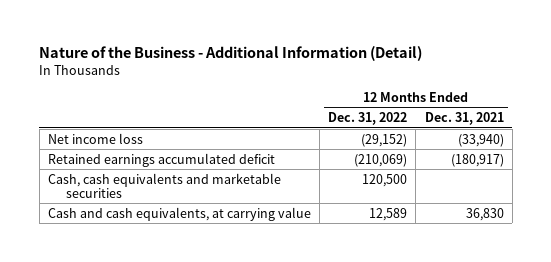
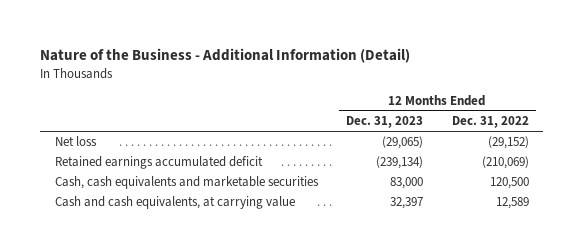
[424,112,504,126] Dec. 31, 2021 -> none
none -> [346,116,424,129] Dec. 31, 2023
[47,132,143,144] Net income loss -> [54,136,97,147] Net loss

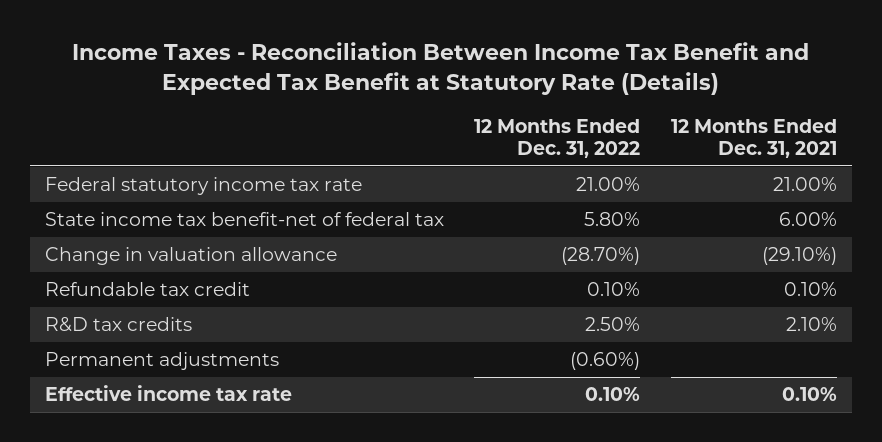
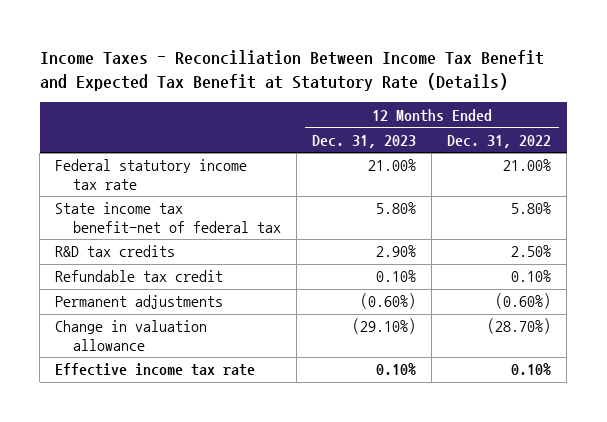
[670,118,837,158] 12 Months Ended Dec. 31, 2021 -> none
none -> [312,134,417,148] Dec. 31, 2023
[45,282,251,297] Refundable tax credit -> [55,270,224,283] Refundable tax credit
[45,247,338,266] Change in valuation allowance -> [55,320,208,351] Change in valuation allowance

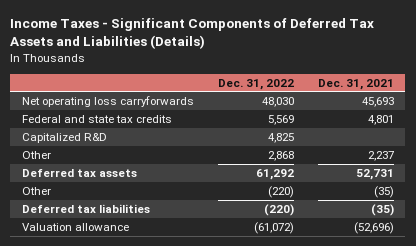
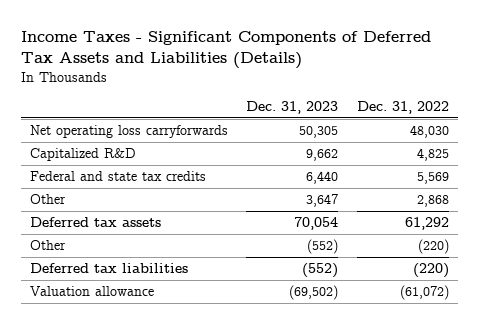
[317,78,394,90] Dec. 31, 2021 -> none
none -> [246,101,339,115] Dec. 31, 2023
[22,114,173,123] Federal and state tax credits -> [29,171,206,182] Federal and state tax credits

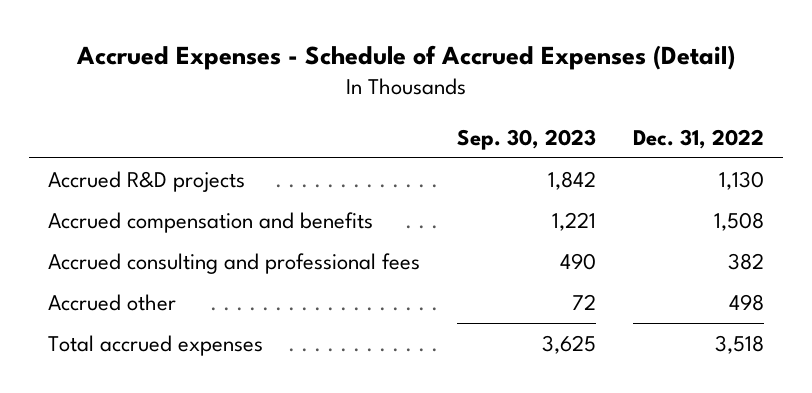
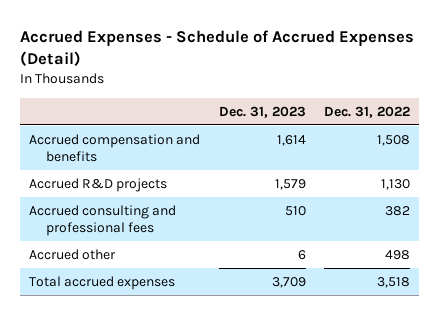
[457,128,597,150] Sep. 30, 2023 -> none
none -> [218,105,306,118] Dec. 31, 2023
[47,170,245,192] Accrued R&D projects -> [29,177,168,192] Accrued R&D projects

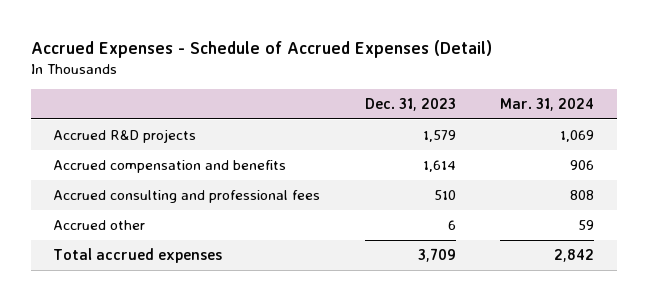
[323,105,410,118] Dec. 31, 2022 -> none
none -> [500,97,595,111] Mar. 31, 2024
[29,133,201,163] Accrued compensation and benefits -> [52,159,286,173] Accrued compensation and benefits

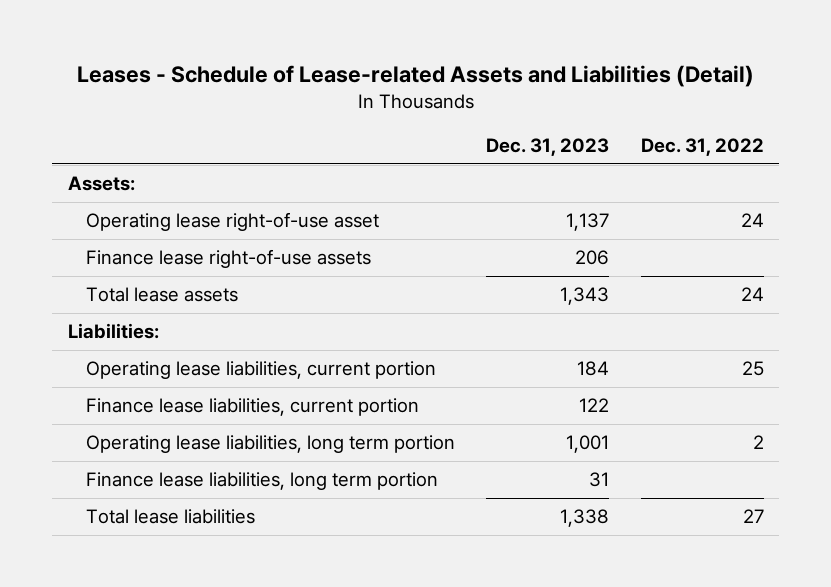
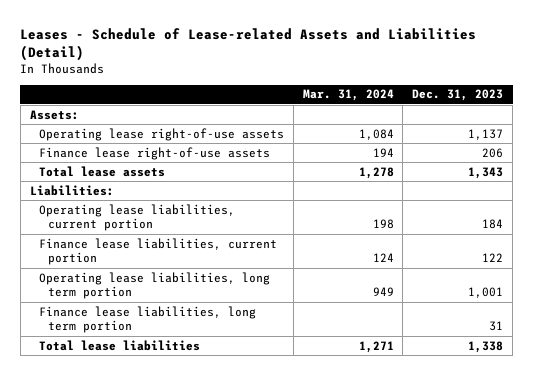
[640,138,764,157] Dec. 31, 2022 -> none
none -> [302,89,394,102] Mar. 31, 2024
[85,212,379,232] Operating lease right-of-use asset -> [38,127,284,141] Operating lease right-of-use assets

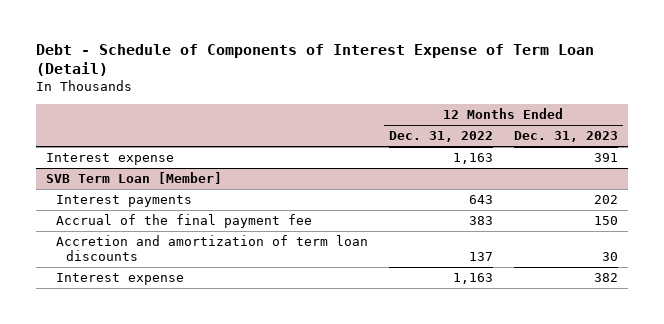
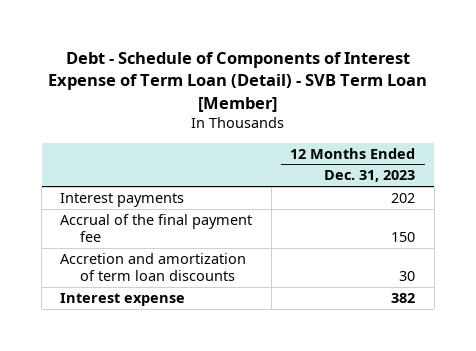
[35,44,594,77] Debt - Schedule of Components of Interest Expense of Term Loan (Detail) -> [47,52,427,112] Debt - Schedule of Components of Interest Expense of Term Loan (Detail) - SVB Term Loan [Member]
[388,131,493,143] Dec. 31, 2022 -> none
[46,153,175,166] Interest expense -> none
[46,172,223,185] SVB Term Loan [Member] -> none

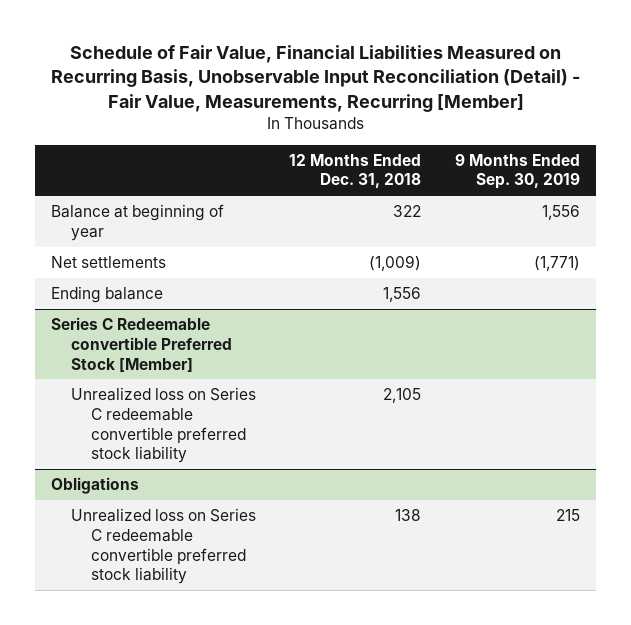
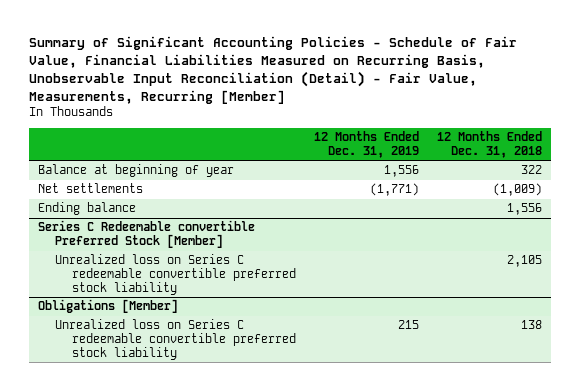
[50,45,580,112] Schedule of Fair Value, Financial Liabilities Measured on Recurring Basis, Unobservable Input Reconciliation (Detail) - Fair Value, Measurements, Recurring [Member] -> [29,36,518,104] Summary of Significant Accounting Policies - Schedule of Fair Value, Financial Liabilities Measured on Recurring Basis, Unobservable Input Reconciliation (Detail) - Fair Value, Measurements, Recurring [Member]
[454,153,580,190] 9 Months Ended Sep. 30, 2019 -> none
none -> [314,131,420,159] 12 Months Ended Dec. 31, 2019
[51,477,140,495] Obligations -> [38,299,179,314] Obligations [Member]

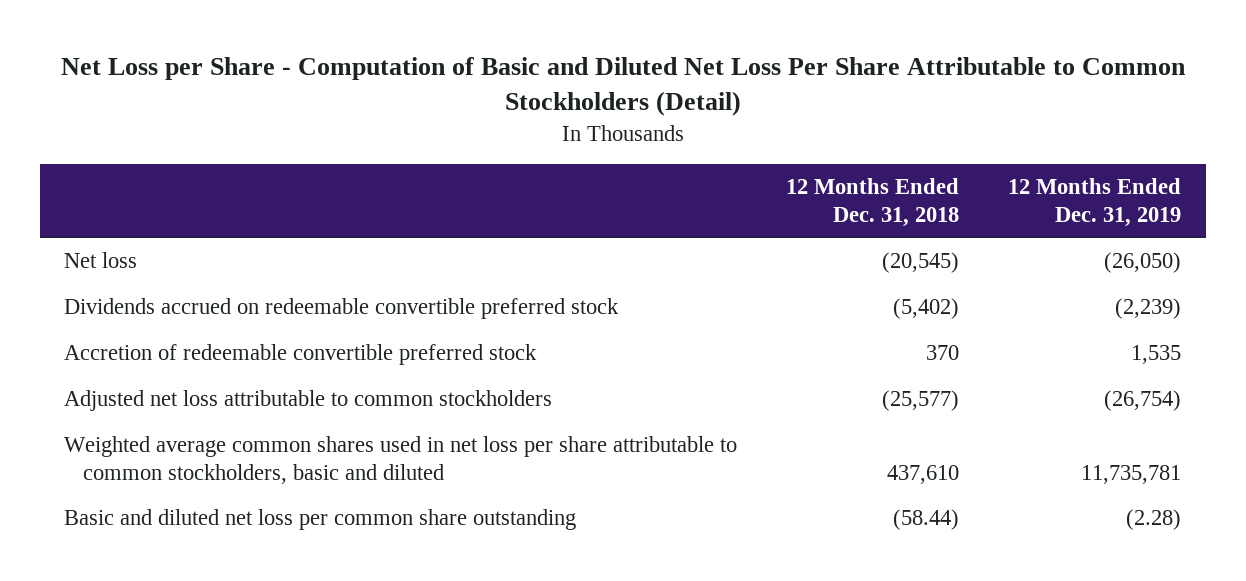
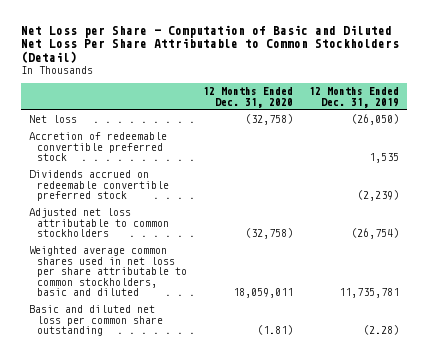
[786,177,960,227] 12 Months Ended Dec. 31, 2018 -> none
none -> [202,87,293,108] 12 Months Ended Dec. 31, 2020
[64,298,620,320] Dividends accrued on redeemable convertible preferred stock -> [28,170,169,202] Dividends accrued on redeemable convertible preferred stock

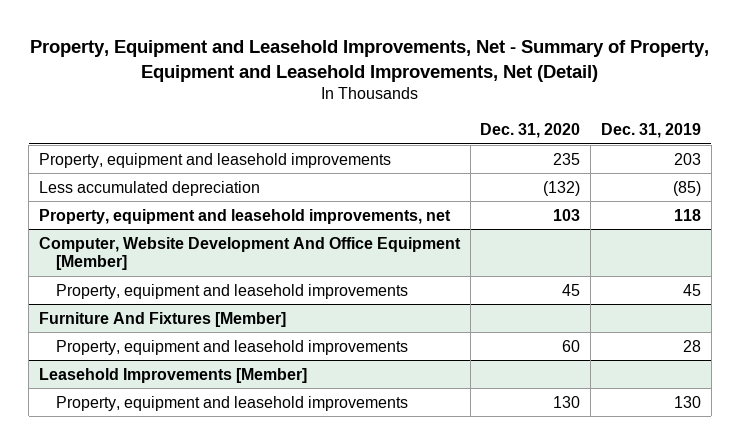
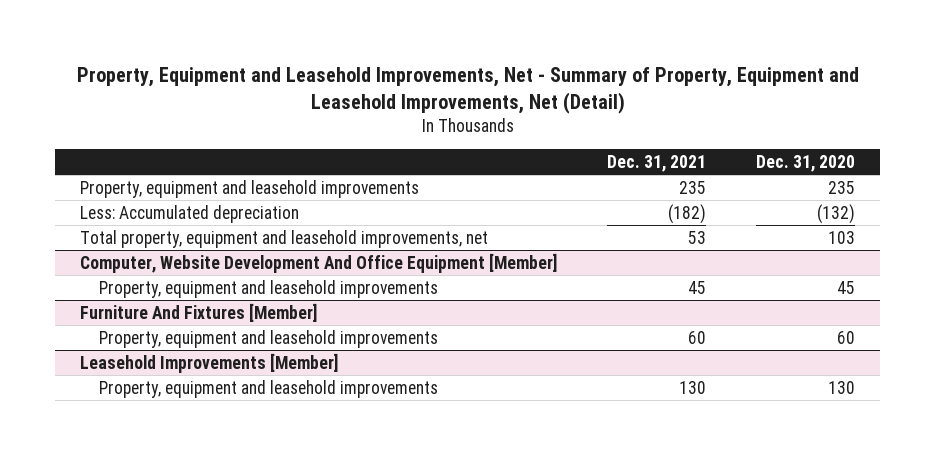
[600,123,701,139] Dec. 31, 2019 -> none
none -> [607,155,707,173] Dec. 31, 2021
[38,180,260,196] Less accumulated depreciation -> [79,204,299,223] Less: Accumulated depreciation
[38,208,451,224] Property, equipment and leasehold improvements, net -> [79,229,488,248] Total property, equipment and leasehold improvements, net

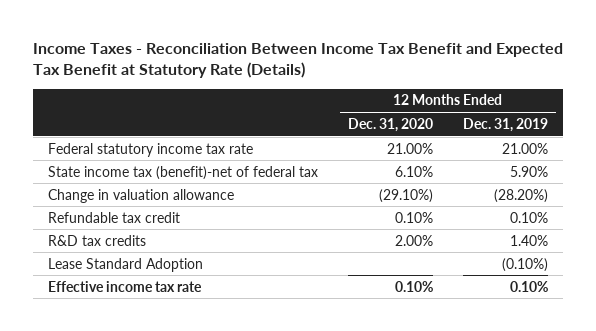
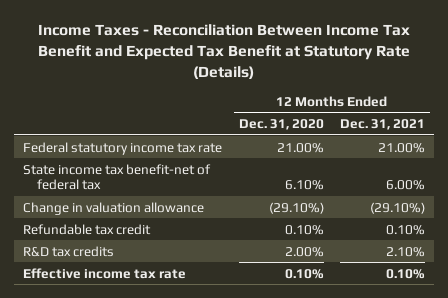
[463,117,549,132] Dec. 31, 2019 -> none
none -> [340,119,426,131] Dec. 31, 2021
[47,165,318,180] State income tax (benefit)-net of federal tax -> [22,163,211,191] State income tax benefit-net of federal tax
[47,257,203,272] Lease Standard Adoption -> none

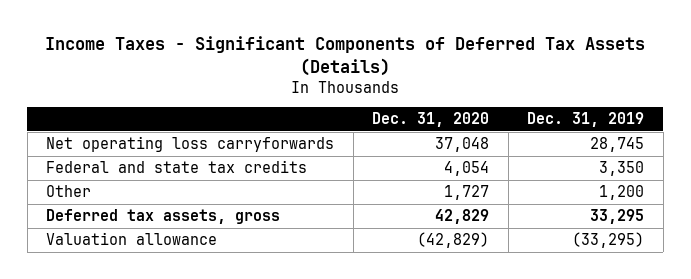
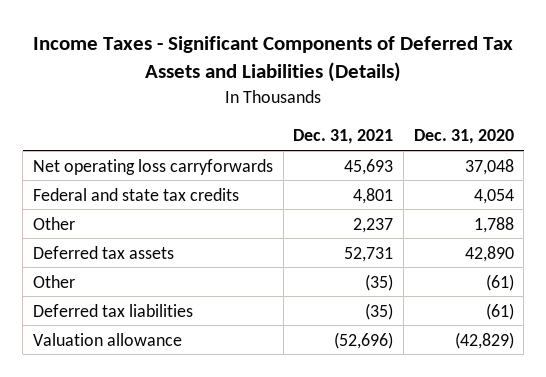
[45,36,646,76] Income Taxes - Significant Components of Deferred Tax Assets (Details) -> [33,36,514,83] Income Taxes - Significant Components of Deferred Tax Assets and Liabilities (Details)
[527,112,645,128] Dec. 31, 2019 -> none
none -> [293,129,394,145] Dec. 31, 2021
[444,185,490,201] 1,727 -> [473,216,514,233] 1,788
[46,209,281,225] Deferred tax assets, gross -> [32,245,174,259] Deferred tax assets
[435,209,490,225] 42,829 -> [464,245,514,262] 42,890
none -> [32,274,75,288] Other
none -> [32,303,193,317] Deferred tax liabilities

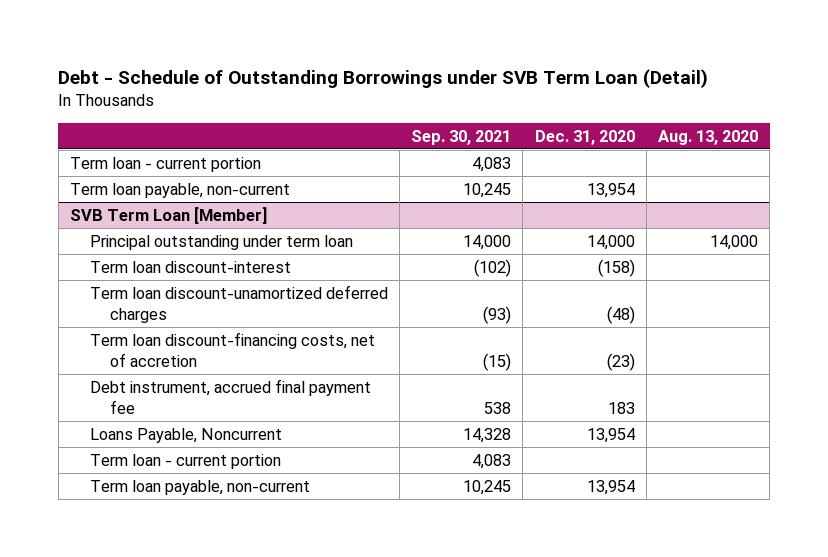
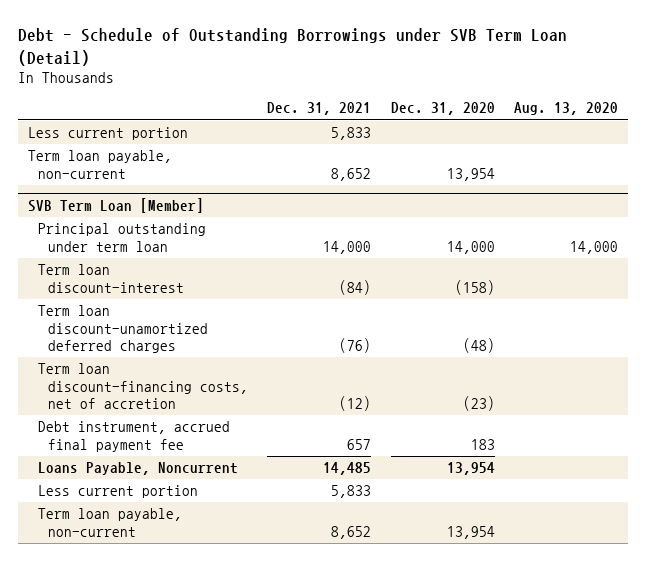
[411,129,512,145] Sep. 30, 2021 -> none
none -> [267,102,372,116] Dec. 31, 2021
[69,156,261,172] Term loan - current portion -> [28,127,189,141] Less current portion
[89,453,281,469] Term loan - current portion -> [38,485,199,499] Less current portion

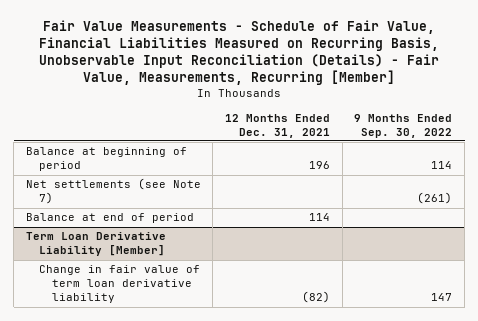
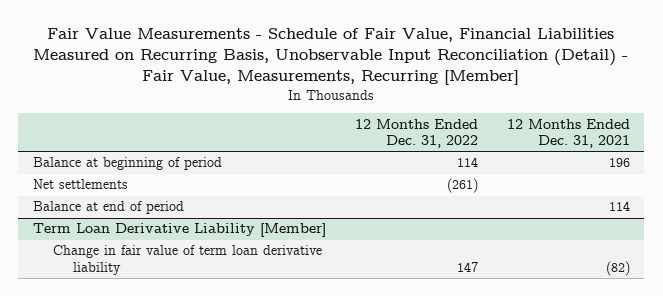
[39,19,440,86] Fair Value Measurements - Schedule of Fair Value, Financial Liabilities Measured on Recurring Basis, Unobservable Input Reconciliation (Details) - Fair Value, Measurements, Recurring [Member] -> [33,28,629,86] Fair Value Measurements - Schedule of Fair Value, Financial Liabilities Measured on Recurring Basis, Unobservable Input Reconciliation (Detail) - Fair Value, Measurements, Recurring [Member]
[354,113,453,138] 9 Months Ended Sep. 30, 2022 -> none
none -> [354,118,478,149] 12 Months Ended Dec. 31, 2022
[25,178,201,205] Net settlements (see Note 7) -> [32,179,128,190] Net settlements

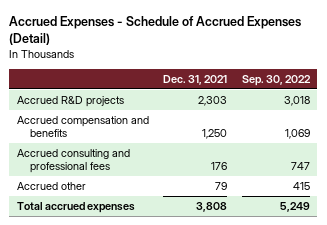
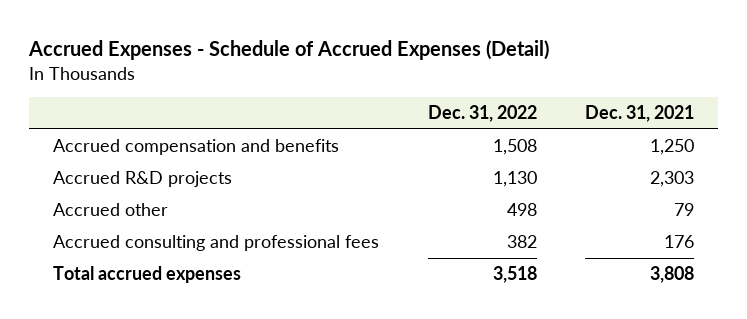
[242,74,312,86] Sep. 30, 2022 -> none
none -> [427,105,537,123] Dec. 31, 2022
[16,95,124,107] Accrued R&D projects -> [53,171,233,188] Accrued R&D projects
[16,148,130,173] Accrued consulting and professional fees -> [53,235,380,252] Accrued consulting and professional fees

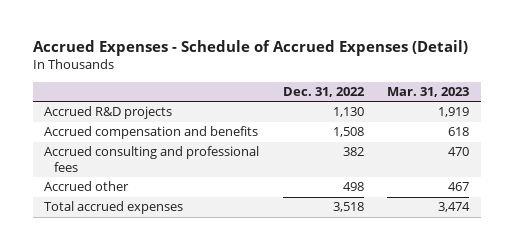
[585,105,695,123] Dec. 31, 2021 -> none
none -> [387,86,470,97] Mar. 31, 2023
[53,139,340,156] Accrued compensation and benefits -> [44,126,259,140] Accrued compensation and benefits
[53,203,169,217] Accrued other -> [44,181,130,192] Accrued other

